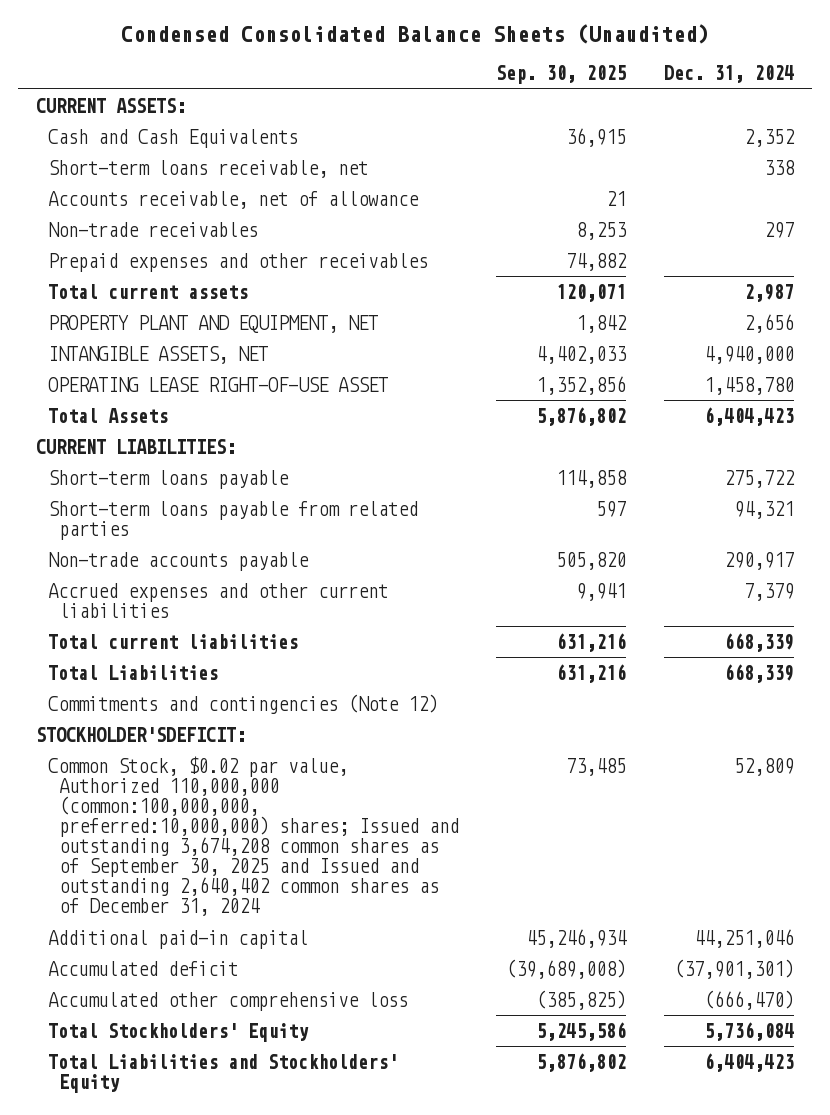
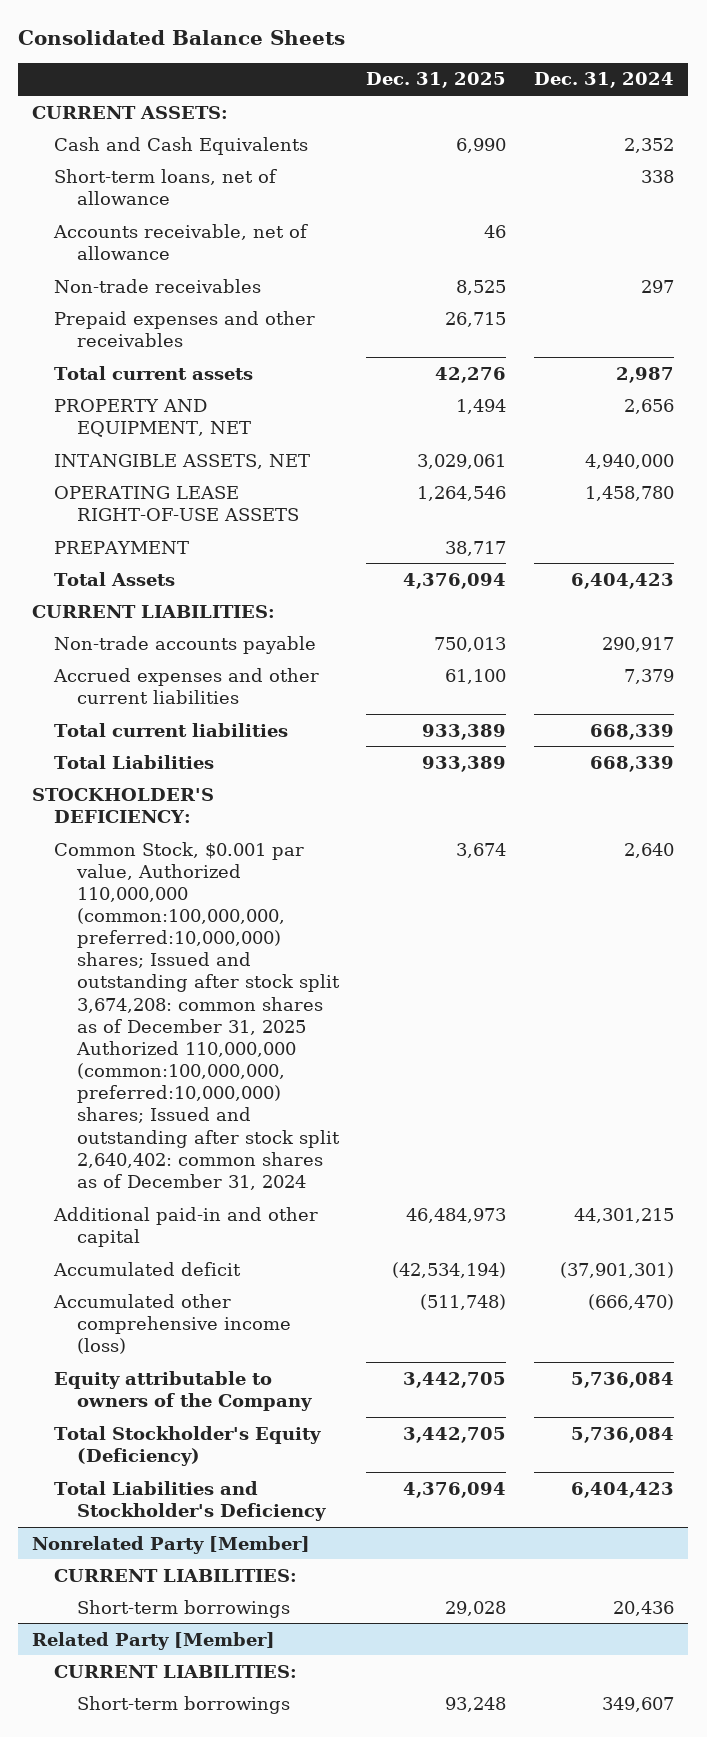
[120,23,709,44] Condensed Consolidated Balance Sheets (Unaudited) -> [18,30,346,46] Consolidated Balance Sheets
[496,65,627,85] Sep. 30, 2025 -> none
none -> [366,72,507,89] Dec. 31, 2025
[47,159,368,178] Short-term loans receivable, net -> [54,168,278,205] Short-term loans, net of allowance
[47,314,378,333] PROPERTY PLANT AND EQUIPMENT, NET -> [54,398,251,437] PROPERTY AND EQUIPMENT, NET
[47,376,388,392] OPERATING LEASE RIGHT-OF-USE ASSET -> [54,485,299,521] OPERATING LEASE RIGHT-OF-USE ASSETS
none -> [54,540,190,554] PREPAYMENT
[47,469,289,489] Short-term loans payable -> none
[47,500,418,540] Short-term loans payable from related parties -> none
[47,693,438,714] Commitments and contingencies (Note 12) -> none
[36,726,247,742] STOCKHOLDER'SDEFICIT: -> none
none -> [32,787,215,823] STOCKHOLDER'S DEFICIENCY:
[47,755,460,917] Common Stock, $0.02 par value, Authorized 110,000,000 (common:100,000,000, preferred:10,000,000) shares; Issued and outstanding 3,674,208 common shares as of September 30, 2025 and Issued and outstanding 2,640,402 common shares as of December 31, 2024 -> [54,841,340,1190] Common Stock, $0.001 par value, Authorized 110,000,000 (common:100,000,000, preferred:10,000,000) shares; Issued and outstanding after stock split 3,674,208: common shares as of December 31, 2025 Authorized 110,000,000 (common:100,000,000, preferred:10,000,000) shares; Issued and outstanding after stock split 2,640,402: common shares as of December 31, 2024
[733,757,794,776] 52,809 -> [624,842,675,858] 2,640
[47,929,308,949] Additional paid-in capital -> [53,1206,319,1247] Additional paid-in and other capital
[693,928,794,948] 44,251,046 -> [574,1207,675,1223] 44,301,215
[47,991,408,1011] Accumulated other comprehensive loss -> [53,1293,291,1354] Accumulated other comprehensive income (loss)
none -> [54,1370,312,1411] Equity attributable to owners of the Company
[47,1022,309,1042] Total Stockholders' Equity -> [54,1425,322,1466] Total Stockholder's Equity (Deficiency)
[47,1053,398,1093] Total Liabilities and Stockholders' Equity -> [54,1480,326,1521] Total Liabilities and Stockholder's Deficiency
none -> [32,1535,311,1554] Nonrelated Party [Member]
none -> [54,1568,298,1582] CURRENT LIABILITIES:
none -> [76,1599,290,1618] Short-term borrowings
none -> [32,1631,276,1650] Related Party [Member]
none -> [54,1664,298,1678] CURRENT LIABILITIES:
none -> [76,1695,290,1714] Short-term borrowings

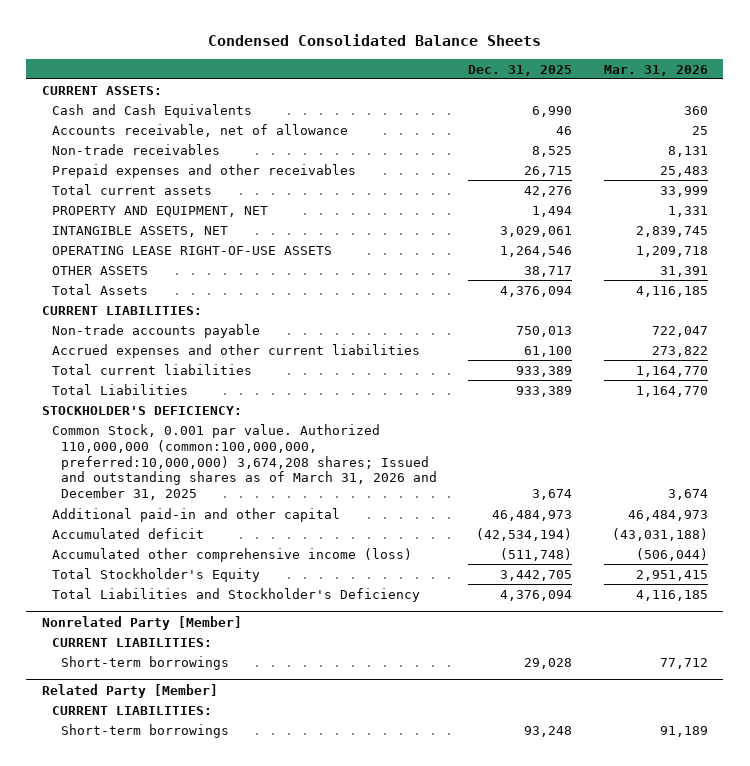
[18,30,346,46] Consolidated Balance Sheets -> [207,34,541,47] Condensed Consolidated Balance Sheets
[534,72,675,89] Dec. 31, 2024 -> none
none -> [603,64,708,76] Mar. 31, 2026
[54,168,278,205] Short-term loans, net of allowance -> none
[54,540,190,554] PREPAYMENT -> [51,265,148,275] OTHER ASSETS
[54,841,340,1190] Common Stock, $0.001 par value, Authorized 110,000,000 (common:100,000,000, preferred:10,000,000) shares; Issued and outstanding after stock split 3,674,208: common shares as of December 31, 2025 Authorized 110,000,000 (common:100,000,000, preferred:10,000,000) shares; Issued and outstanding after stock split 2,640,402: common shares as of December 31, 2024 -> [51,423,437,501] Common Stock, 0.001 par value. Authorized 110,000,000 (common:100,000,000, preferred:10,000,000) 3,674,208 shares; Issued and outstanding shares as of March 31, 2026 and December 31, 2025
[54,1425,322,1466] Total Stockholder's Equity (Deficiency) -> none
[54,1370,312,1411] Equity attributable to owners of the Company -> [51,567,260,582] Total Stockholder's Equity

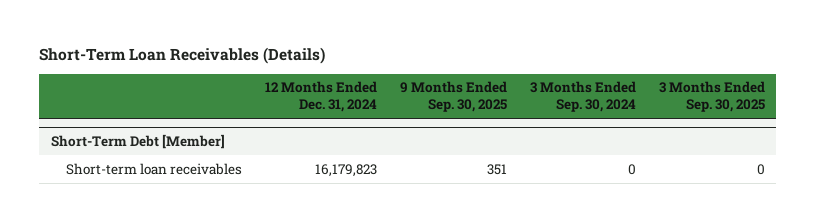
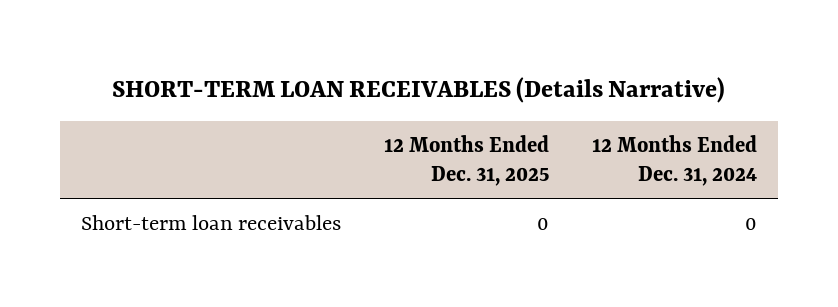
[39,47,326,65] Short-Term Loan Receivables (Details) -> [111,77,725,104] SHORT-TERM LOAN RECEIVABLES (Details Narrative)
[399,81,507,113] 9 Months Ended Sep. 30, 2025 -> none
[529,81,636,113] 3 Months Ended Sep. 30, 2024 -> none
[658,81,765,113] 3 Months Ended Sep. 30, 2025 -> none
none -> [383,135,549,187] 12 Months Ended Dec. 31, 2025
[50,134,225,150] Short-Term Debt [Member] -> none
[314,163,377,177] 16,179,823 -> [744,217,757,230] 0

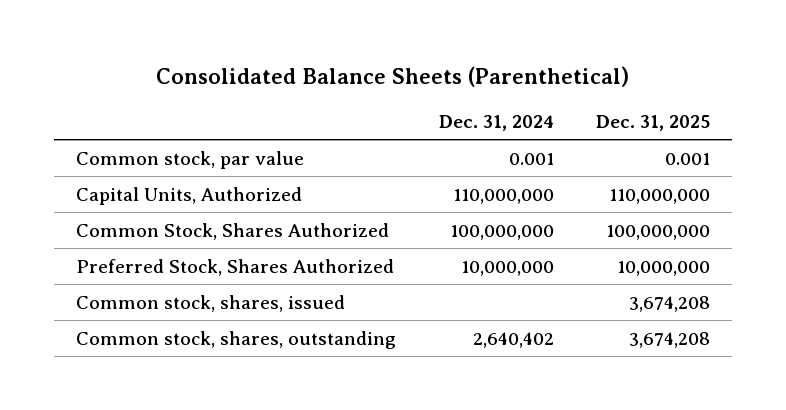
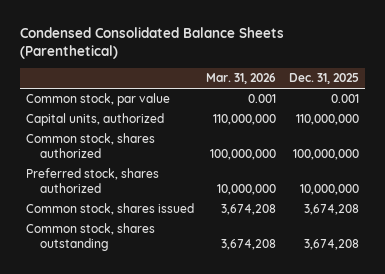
[156,65,630,87] Consolidated Balance Sheets (Parenthetical) -> [19,27,284,60] Condensed Consolidated Balance Sheets (Parenthetical)
[438,114,554,131] Dec. 31, 2024 -> none
none -> [206,73,277,85] Mar. 31, 2026
[75,186,302,205] Capital Units, Authorized -> [26,113,165,127] Capital units, authorized
[75,222,389,240] Common Stock, Shares Authorized -> [26,133,156,159] Common stock, shares authorized
[75,258,394,276] Preferred Stock, Shares Authorized -> [26,168,160,194] Preferred stock, shares authorized
[75,294,345,312] Common stock, shares, issued -> [26,203,195,216] Common stock, shares issued
[75,330,396,349] Common stock, shares, outstanding -> [26,223,156,252] Common stock, shares outstanding

